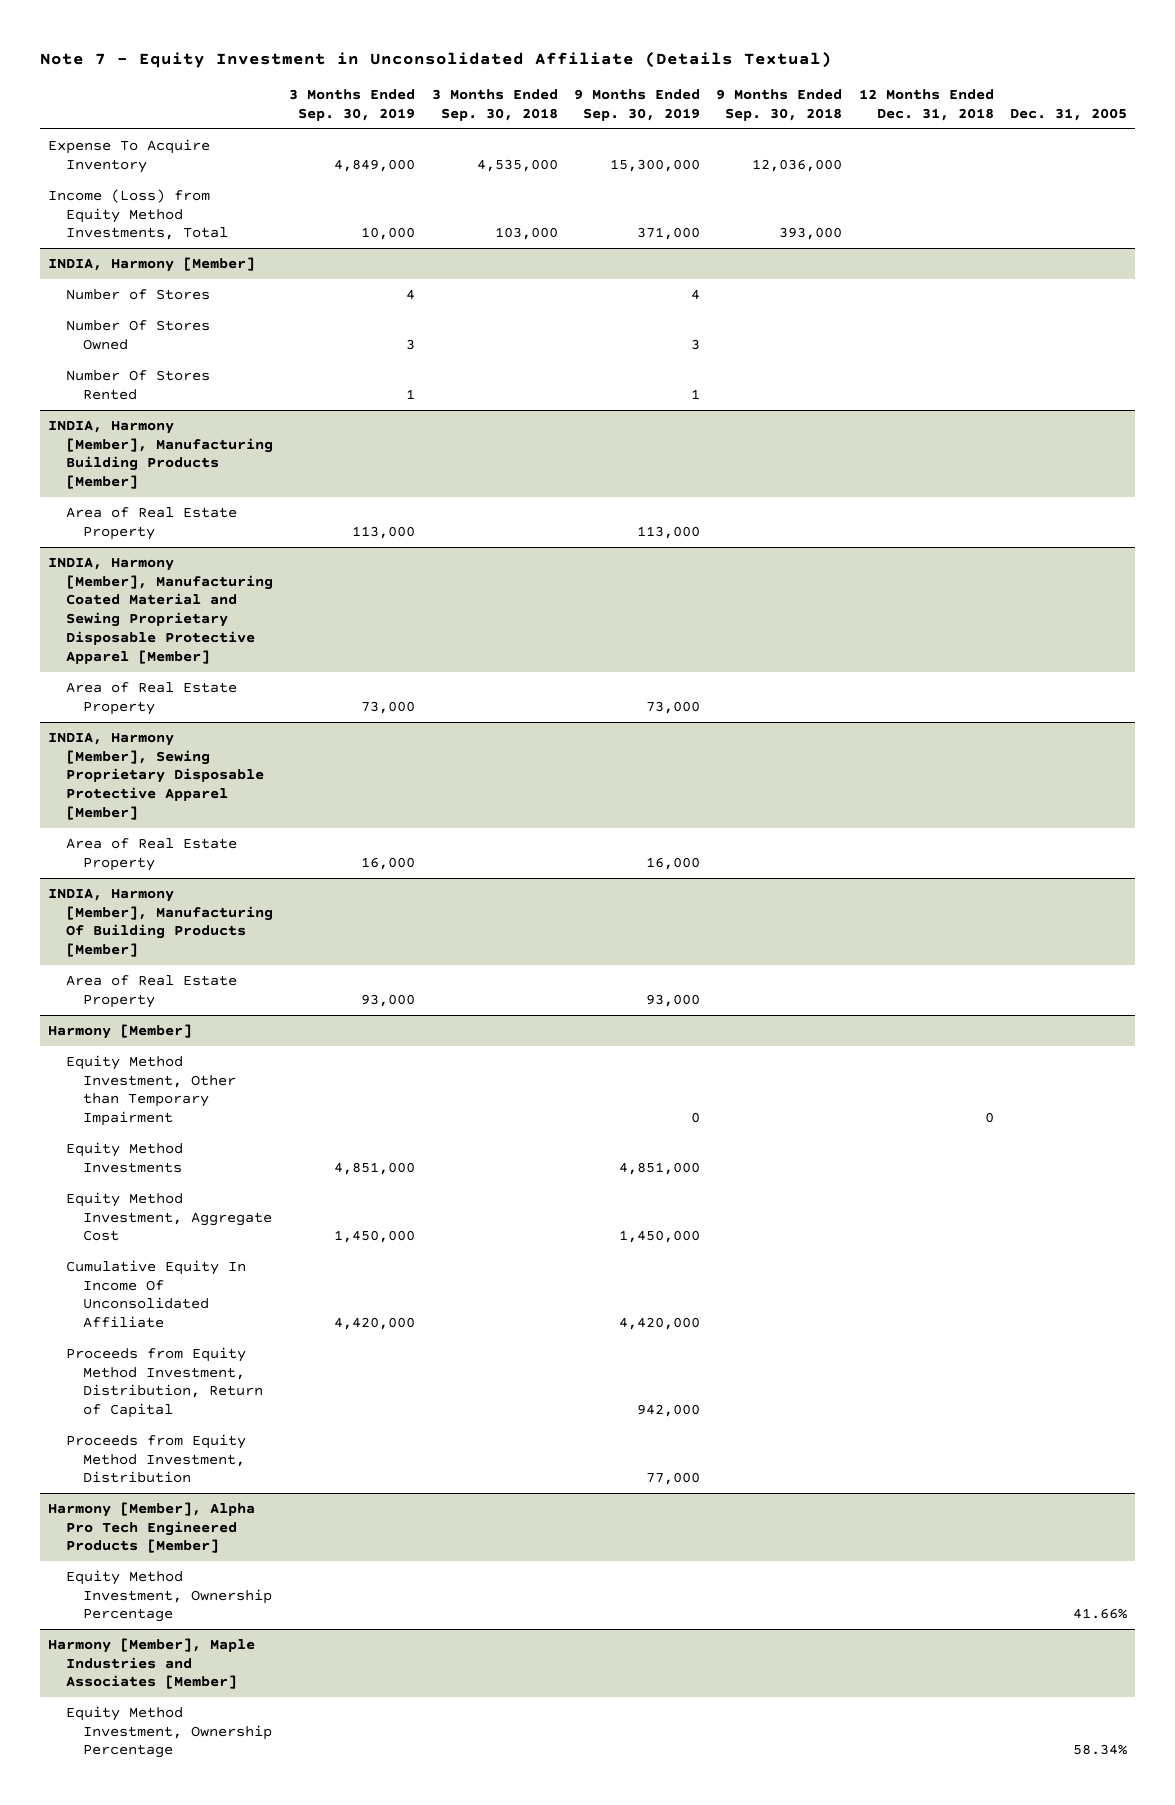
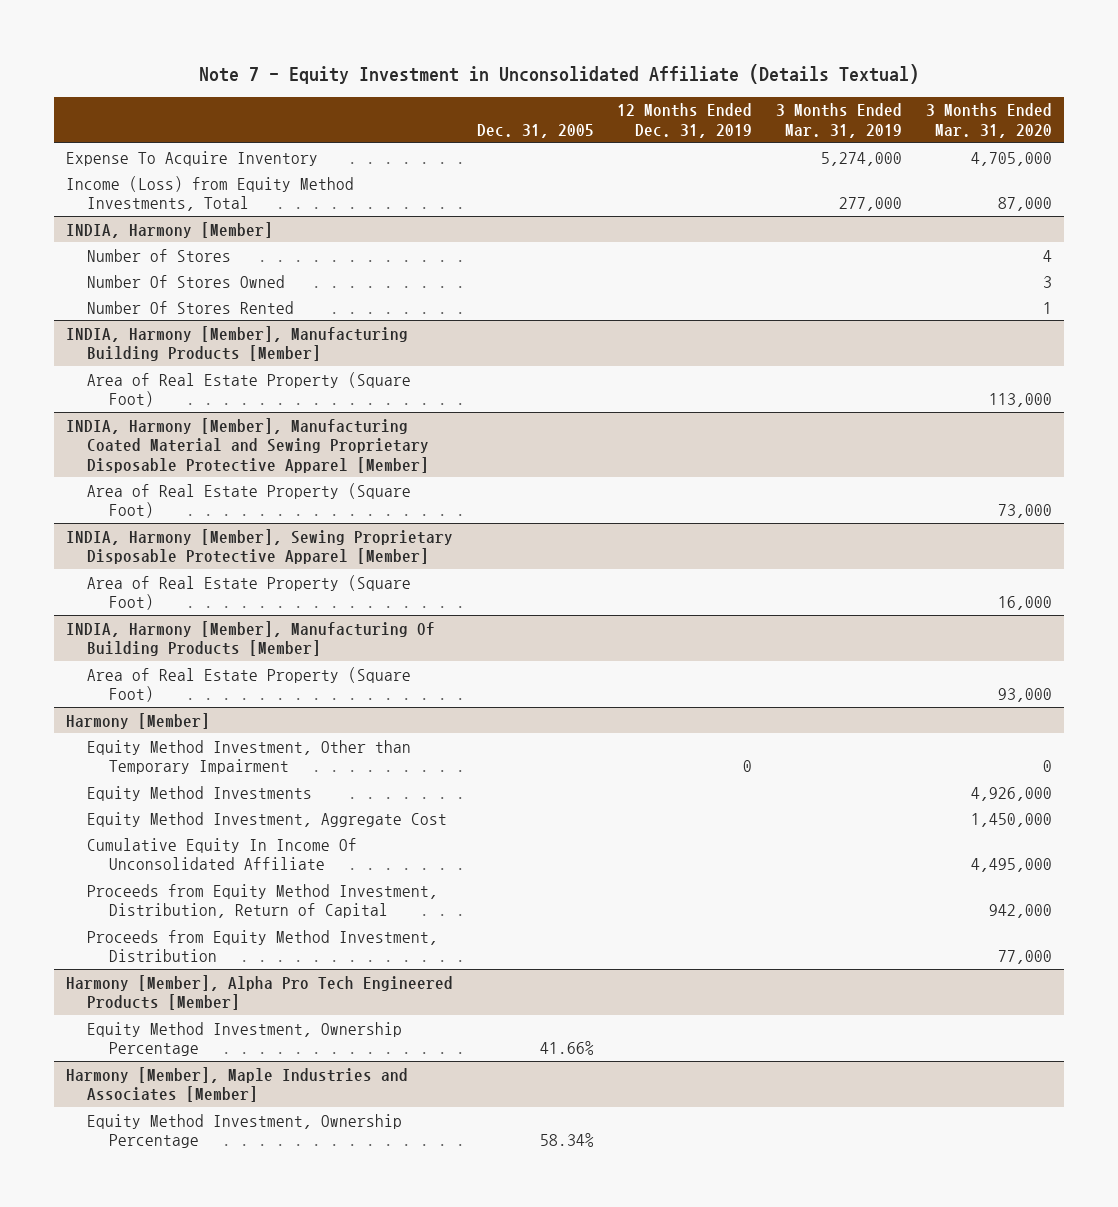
[289,88,416,121] 3 Months Ended Sep. 30, 2019 -> none
[431,88,558,121] 3 Months Ended Sep. 30, 2018 -> none
[574,88,701,121] 9 Months Ended Sep. 30, 2019 -> none
[716,88,843,121] 9 Months Ended Sep. 30, 2018 -> none
[858,88,994,121] 12 Months Ended Dec. 31, 2018 -> none
none -> [617,103,753,138] 12 Months Ended Dec. 31, 2019
none -> [776,103,903,138] 3 Months Ended Mar. 31, 2019
none -> [925,103,1052,138] 3 Months Ended Mar. 31, 2020
[65,506,237,540] Area of Real Estate Property -> [87,371,412,408] Area of Real Estate Property (Square Foot)
[65,681,237,715] Area of Real Estate Property -> [87,482,412,519] Area of Real Estate Property (Square Foot)
[65,837,237,871] Area of Real Estate Property -> [87,574,412,611] Area of Real Estate Property (Square Foot)
[65,974,237,1008] Area of Real Estate Property -> [87,666,412,703] Area of Real Estate Property (Square Foot)

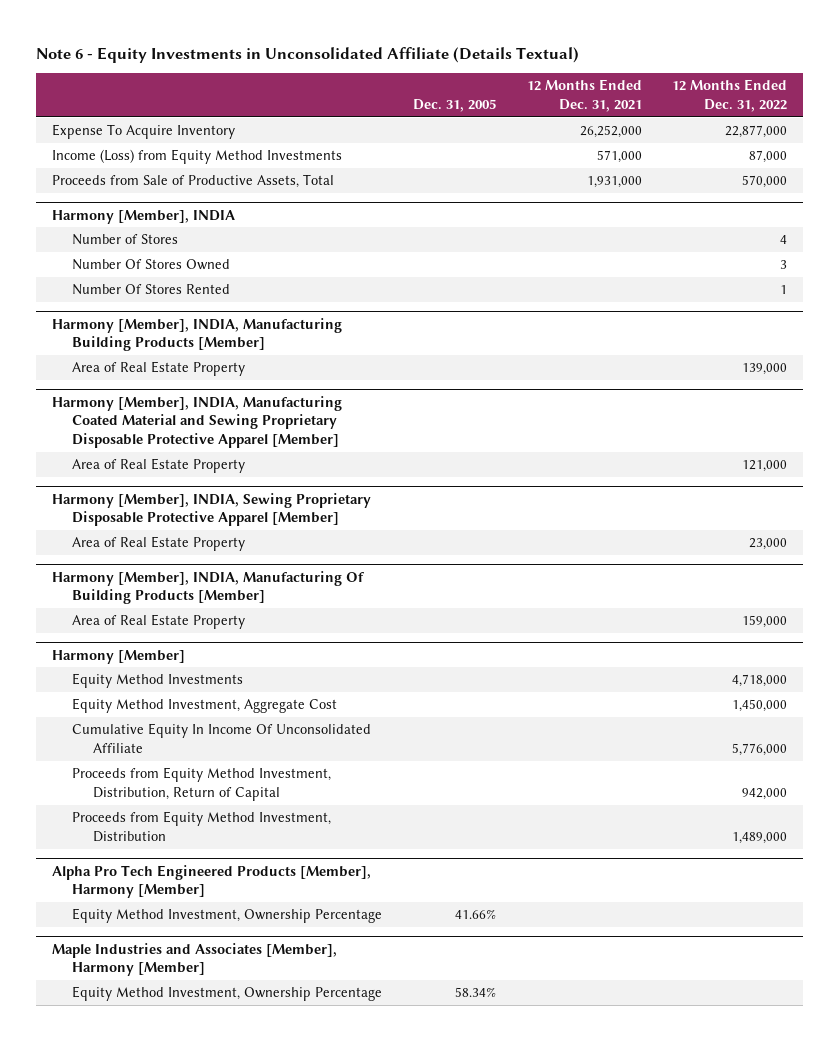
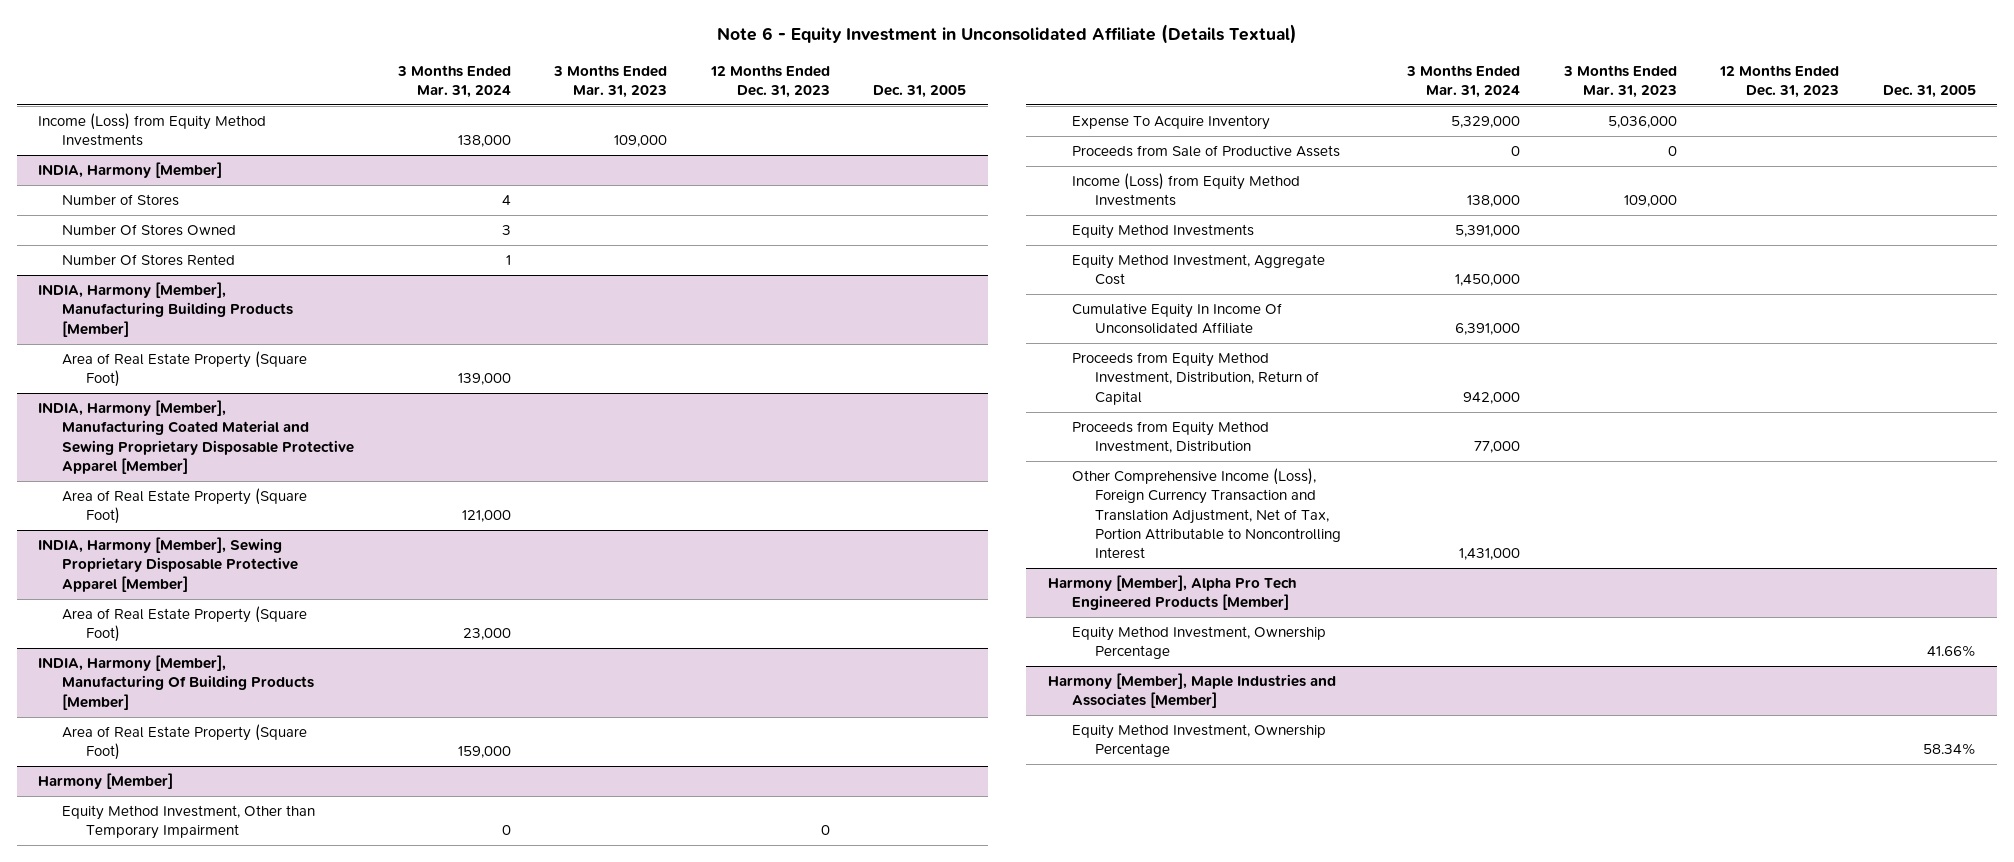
[36,46,580,63] Note 6 - Equity Investments in Unconsolidated Affiliate (Details Textual) -> [716,24,1297,45] Note 6 - Equity Investment in Unconsolidated Affiliate (Details Textual)
[526,79,642,113] 12 Months Ended Dec. 31, 2021 -> none
[672,79,788,113] 12 Months Ended Dec. 31, 2022 -> none
none -> [396,64,511,98] 3 Months Ended Mar. 31, 2024
none -> [553,64,668,98] 3 Months Ended Mar. 31, 2023
none -> [709,64,830,98] 12 Months Ended Dec. 31, 2023
[51,124,235,140] Expense To Acquire Inventory -> none
[51,174,334,189] Proceeds from Sale of Productive Assets, Total -> none
[51,209,235,224] Harmony [Member], INDIA -> [38,162,223,179] INDIA, Harmony [Member]
[51,317,342,352] Harmony [Member], INDIA, Manufacturing Building Products [Member] -> [38,282,294,337] INDIA, Harmony [Member], Manufacturing Building Products [Member]
[72,361,246,377] Area of Real Estate Property -> [62,351,308,388] Area of Real Estate Property (Square Foot)
[51,395,342,448] Harmony [Member], INDIA, Manufacturing Coated Material and Sewing Proprietary Disposable Protective Apparel [Member] -> [38,400,355,474] INDIA, Harmony [Member], Manufacturing Coated Material and Sewing Proprietary Disposable Protective Apparel [Member]
[72,458,246,474] Area of Real Estate Property -> [62,488,308,525] Area of Real Estate Property (Square Foot)
[51,492,371,527] Harmony [Member], INDIA, Sewing Proprietary Disposable Protective Apparel [Member] -> [38,537,299,592] INDIA, Harmony [Member], Sewing Proprietary Disposable Protective Apparel [Member]
[72,536,246,552] Area of Real Estate Property -> [62,606,308,643] Area of Real Estate Property (Square Foot)
[51,570,365,605] Harmony [Member], INDIA, Manufacturing Of Building Products [Member] -> [38,655,315,710] INDIA, Harmony [Member], Manufacturing Of Building Products [Member]
[72,614,246,630] Area of Real Estate Property -> [62,724,308,761] Area of Real Estate Property (Square Foot)
none -> [62,805,316,840] Equity Method Investment, Other than Temporary Impairment
none -> [1071,115,1270,131] Expense To Acquire Inventory
none -> [1071,145,1340,158] Proceeds from Sale of Productive Assets
none -> [1071,173,1300,207] Income (Loss) from Equity Method Investments
none -> [1071,468,1342,559] Other Comprehensive Income (Loss), Foreign Currency Transaction and Translation Adjustment, Net of Tax, Portion Attributable to Noncontrolling Interest
[51,864,371,899] Alpha Pro Tech Engineered Products [Member], Harmony [Member] -> [1047,575,1296,611] Harmony [Member], Alpha Pro Tech Engineered Products [Member]
[51,942,337,977] Maple Industries and Associates [Member], Harmony [Member] -> [1047,673,1336,709] Harmony [Member], Maple Industries and Associates [Member]

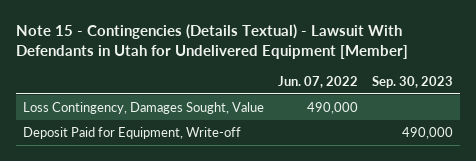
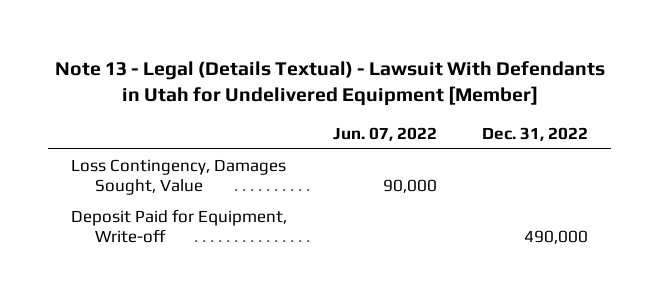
[16,24,409,59] Note 15 - Contingencies (Details Textual) - Lawsuit With Defendants in Utah for Undelivered Equipment [Member] -> [54,60,605,107] Note 13 - Legal (Details Textual) - Lawsuit With Defendants in Utah for Undelivered Equipment [Member]
[371,75,453,88] Sep. 30, 2023 -> none
none -> [482,127,589,142] Dec. 31, 2022
[307,102,359,115] 490,000 -> [382,179,437,194] 90,000

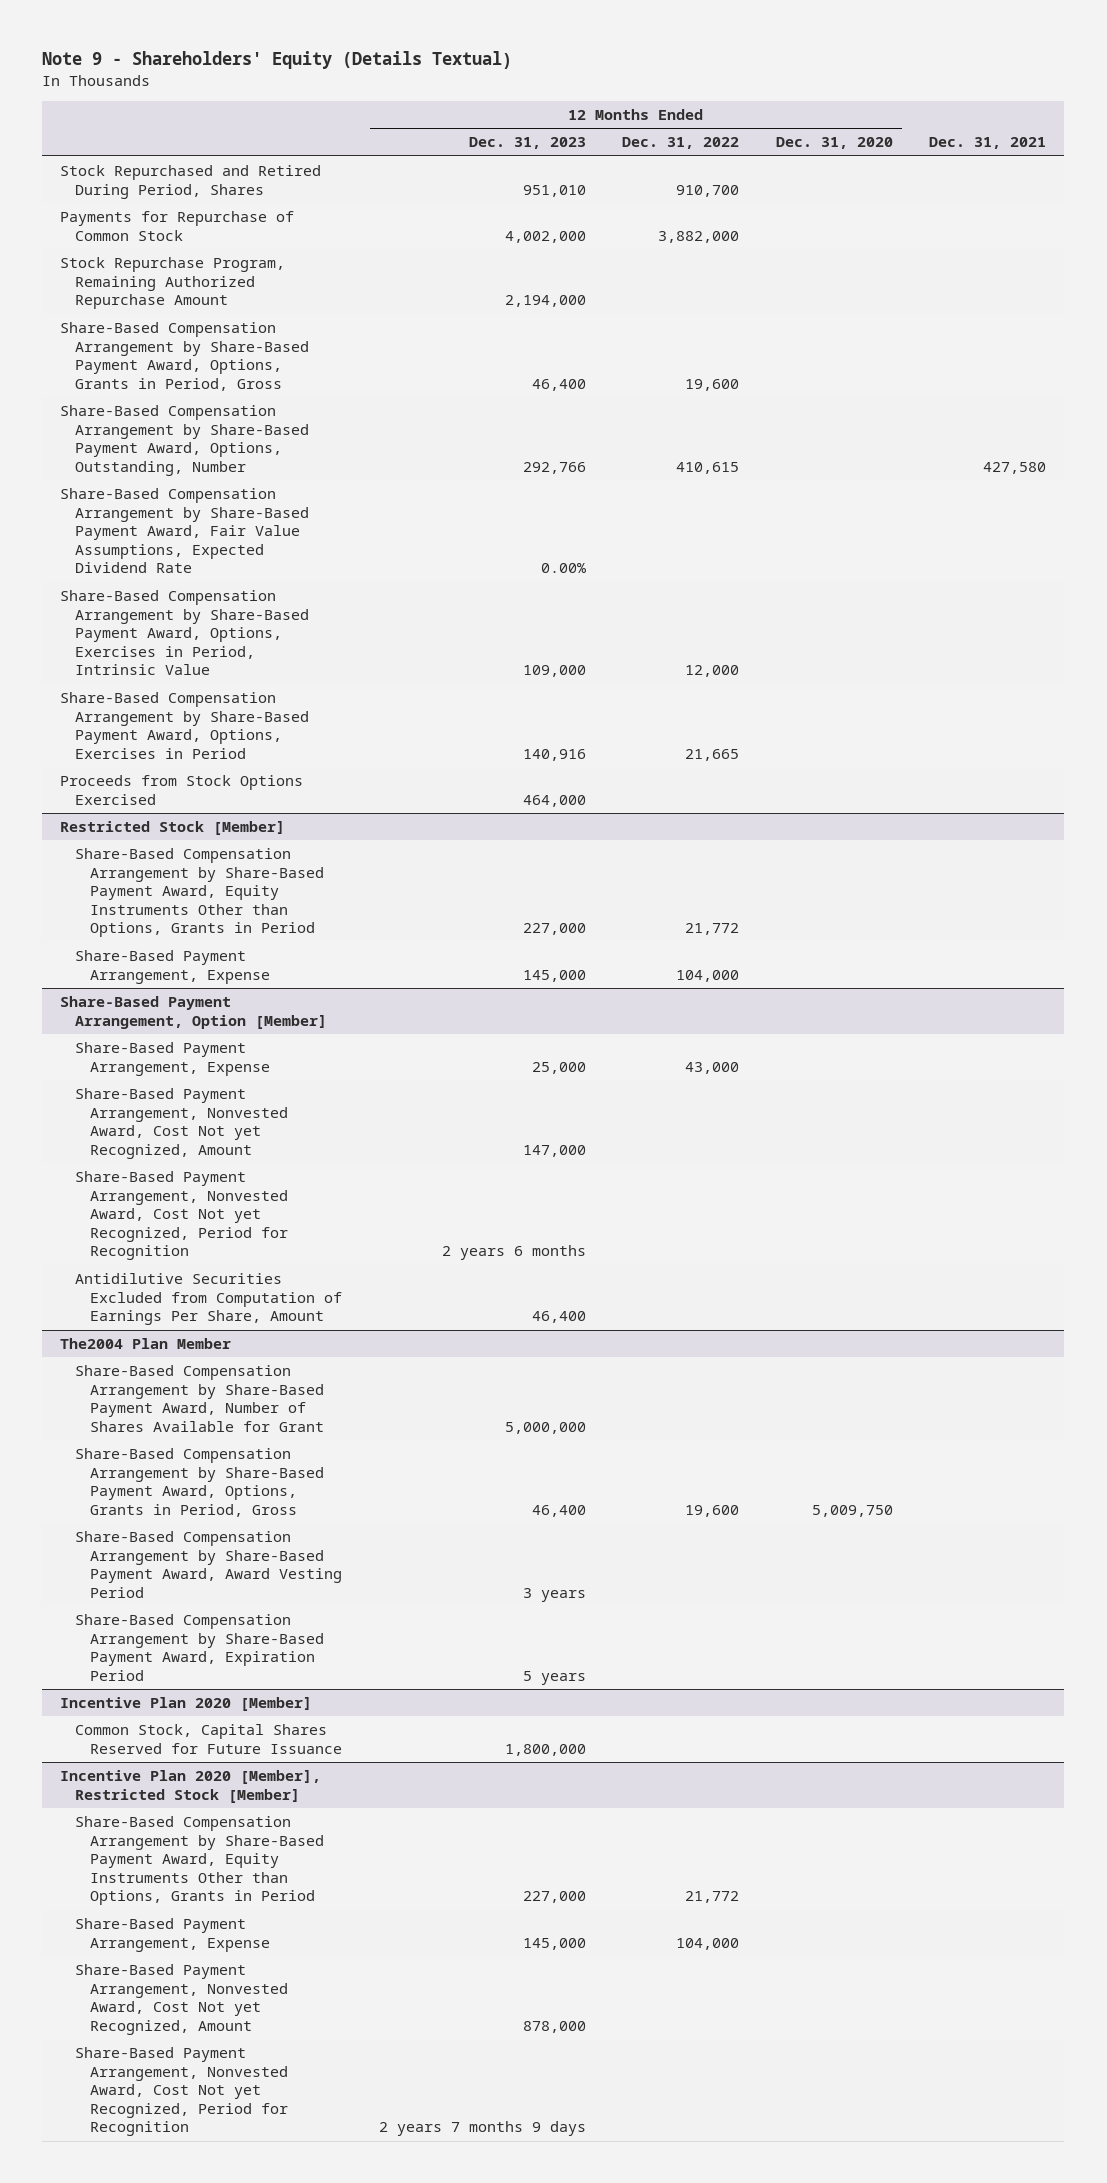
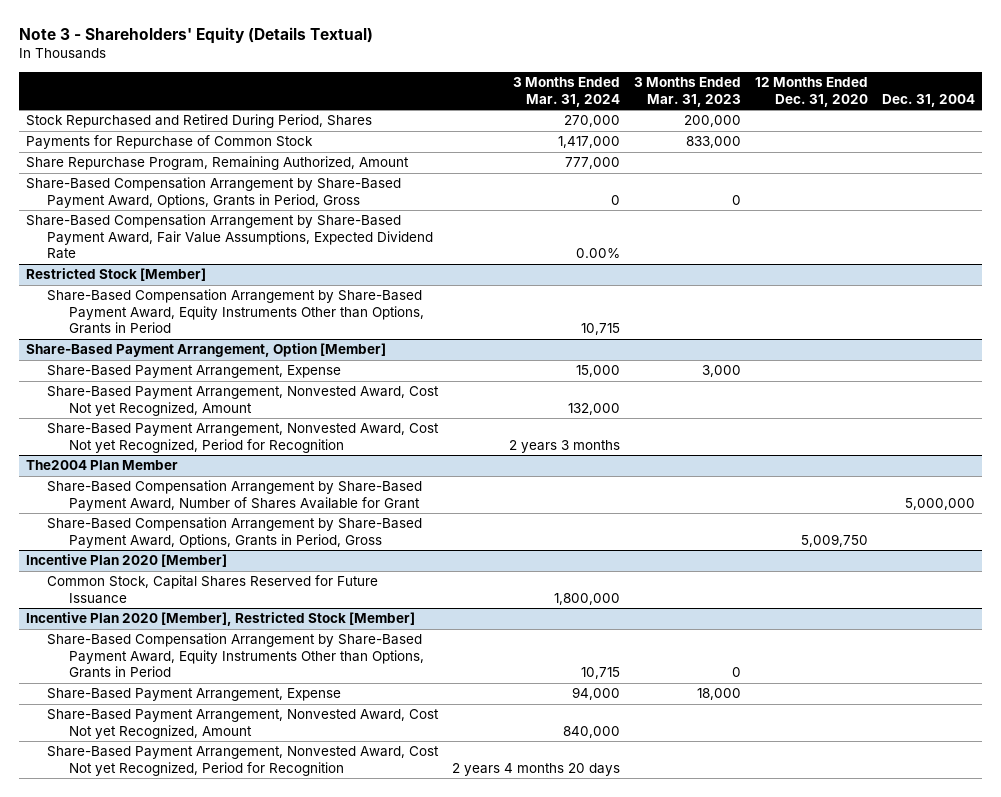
[42,51,513,70] Note 9 - Shareholders' Equity (Details Textual) -> [19,27,374,45] Note 3 - Shareholders' Equity (Details Textual)
[468,137,586,150] Dec. 31, 2023 -> none
[622,137,740,150] Dec. 31, 2022 -> none
[929,137,1047,150] Dec. 31, 2021 -> none
none -> [513,77,621,107] 3 Months Ended Mar. 31, 2024
none -> [634,77,742,107] 3 Months Ended Mar. 31, 2023
none -> [881,93,975,107] Dec. 31, 2004
[60,257,286,310] Stock Repurchase Program, Remaining Authorized Repurchase Amount -> [26,156,410,171] Share Repurchase Program, Remaining Authorized, Amount
[60,405,310,476] Share-Based Compensation Arrangement by Share-Based Payment Award, Options, Outstanding, Number -> none
[60,590,310,676] Share-Based Compensation Arrangement by Share-Based Payment Award, Options, Exercises in Period, Intrinsic Value -> none
[60,692,310,759] Share-Based Compensation Arrangement by Share-Based Payment Award, Options, Exercises in Period -> none
[60,775,304,805] Proceeds from Stock Options Exercised -> none
[75,950,271,984] Share-Based Payment Arrangement, Expense -> none
[75,1273,343,1326] Antidilutive Securities Excluded from Computation of Earnings Per Share, Amount -> none
[75,1531,343,1598] Share-Based Compensation Arrangement by Share-Based Payment Award, Award Vesting Period -> none
[75,1614,325,1681] Share-Based Compensation Arrangement by Share-Based Payment Award, Expiration Period -> none

